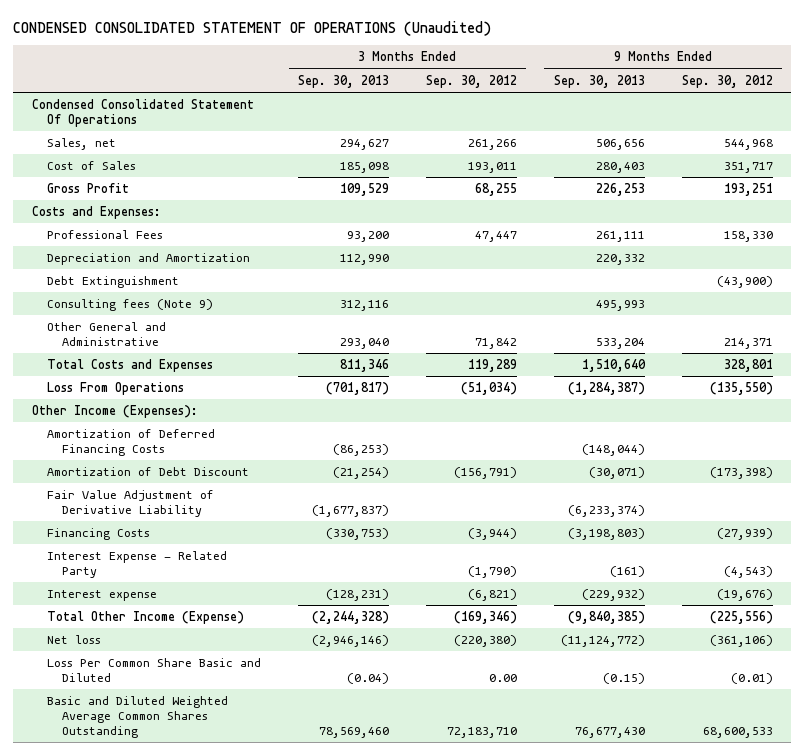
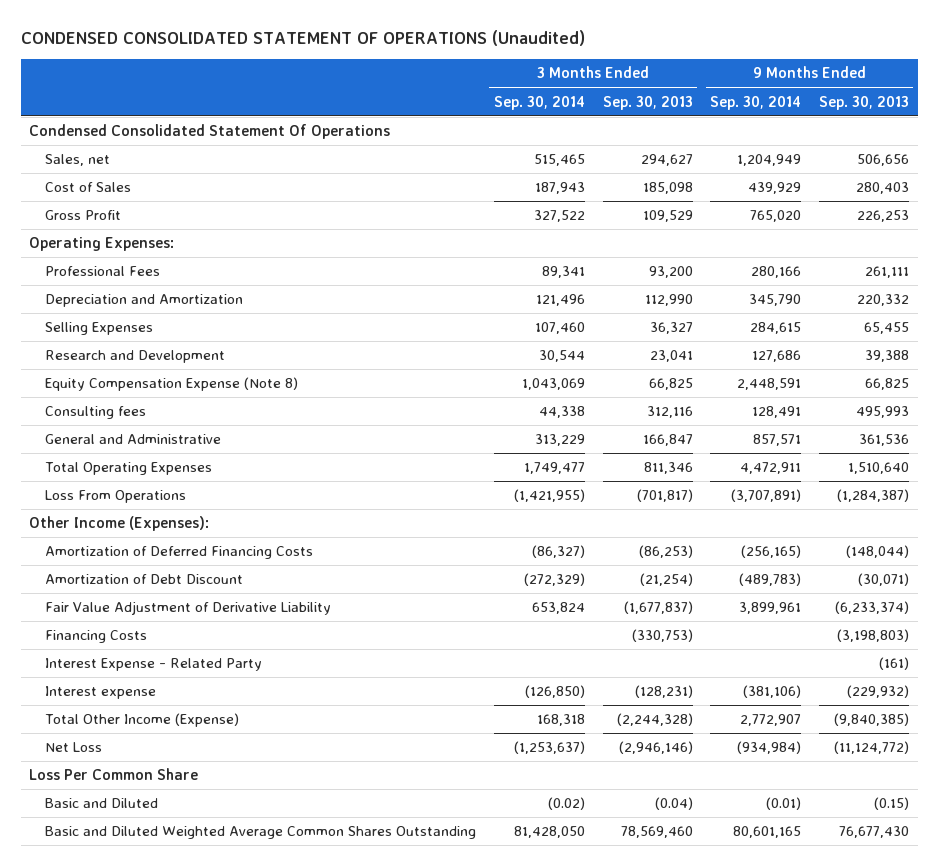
[425,74,517,88] Sep. 30, 2012 -> none
[681,74,773,88] Sep. 30, 2012 -> none
none -> [493,95,585,110] Sep. 30, 2014
none -> [710,95,802,110] Sep. 30, 2014
[31,206,161,220] Costs and Expenses: -> [29,237,175,252] Operating Expenses:
[46,276,179,289] Debt Extinguishment -> none
none -> [45,322,154,336] Selling Expenses
none -> [45,350,226,364] Research and Development
none -> [45,377,299,392] Equity Compensation Expense (Note 8)
[46,299,213,312] Consulting fees (Note 9) -> [45,406,147,420] Consulting fees
[46,322,166,346] Other General and Administrative -> [45,434,222,445] General and Administrative
[339,337,389,349] 293,040 -> [642,434,693,447] 166,847
[595,337,645,349] 533,204 -> [859,434,910,447] 361,536
[46,359,213,373] Total Costs and Expenses -> [45,462,213,476] Total Operating Expenses
[46,635,101,645] Net loss -> [45,742,103,753] Net Loss
none -> [29,768,199,781] Loss Per Common Share
[46,658,261,682] Loss Per Common Share Basic and Diluted -> [45,798,159,809] Basic and Diluted

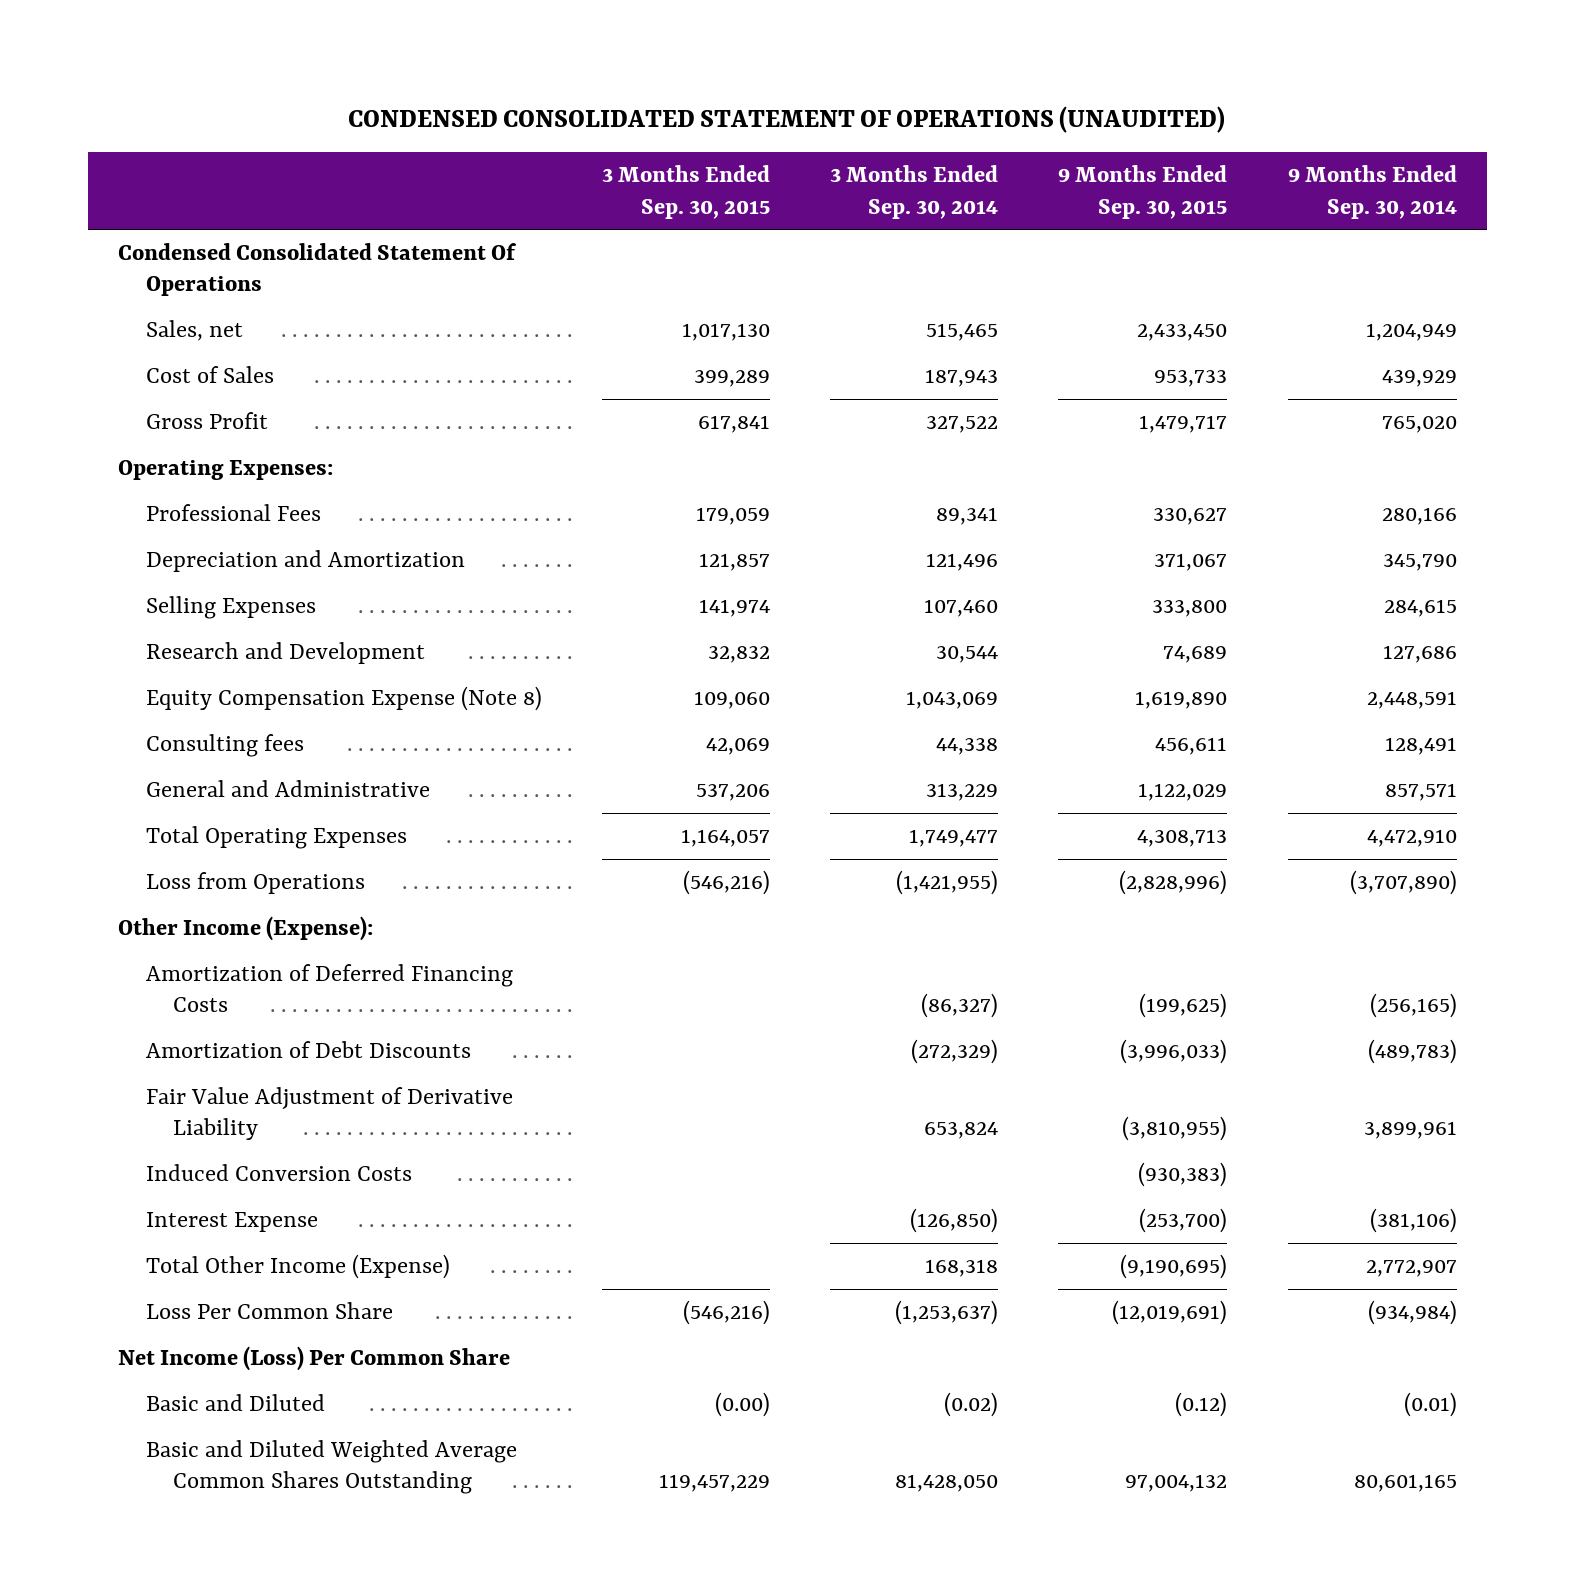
[20,29,585,46] CONDENSED CONSOLIDATED STATEMENT OF OPERATIONS (Unaudited) -> [348,105,1226,133] CONDENSED CONSOLIDATED STATEMENT OF OPERATIONS (UNAUDITED)
[602,95,693,110] Sep. 30, 2013 -> none
[819,95,910,110] Sep. 30, 2013 -> none
none -> [601,165,770,219] 3 Months Ended Sep. 30, 2015
none -> [1058,165,1228,219] 9 Months Ended Sep. 30, 2015
[740,462,802,475] 4,472,911 -> [1366,828,1457,847] 4,472,910
[45,490,187,504] Loss From Operations -> [145,871,365,894] Loss from Operations
[731,489,802,503] (3,707,891) -> [1349,869,1457,895] (3,707,890)
[29,516,210,532] Other Income (Expenses): -> [117,915,373,941] Other Income (Expense):
[45,574,244,585] Amortization of Debt Discount -> [145,1040,471,1058] Amortization of Debt Discounts
[45,630,148,644] Financing Costs -> none
[45,658,263,672] Interest Expense - Related Party -> none
none -> [145,1163,412,1181] Induced Conversion Costs
[45,686,157,700] Interest expense -> [145,1211,318,1232] Interest Expense
[45,742,103,753] Net Loss -> [145,1301,393,1319] Loss Per Common Share
[29,768,199,781] Loss Per Common Share -> [117,1345,510,1371] Net Income (Loss) Per Common Share

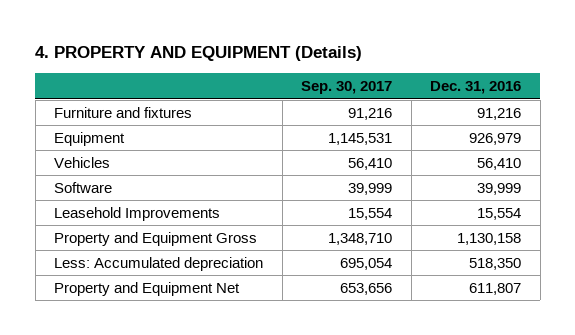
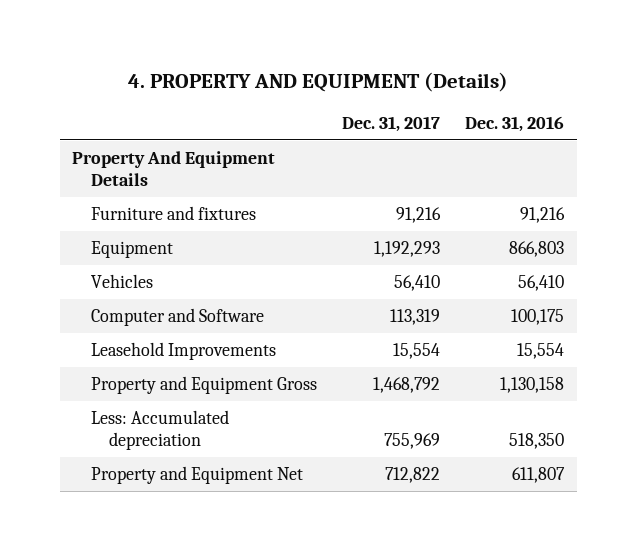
[301,81,393,95] Sep. 30, 2017 -> none
none -> [341,116,440,133] Dec. 31, 2017
none -> [72,151,276,186] Property And Equipment Details
[469,132,522,145] 926,979 -> [509,241,565,258] 866,803
[54,181,113,193] Software -> none
none -> [90,308,264,327] Computer and Software

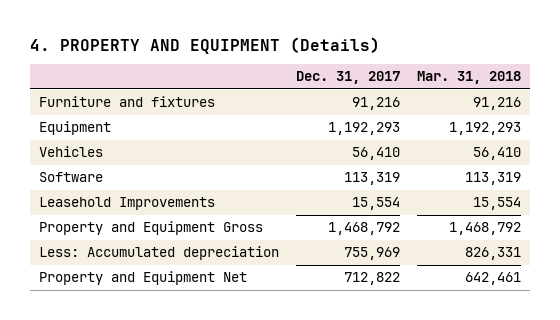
[465,116,565,133] Dec. 31, 2016 -> none
none -> [417,71,522,85] Mar. 31, 2018
[72,151,276,186] Property And Equipment Details -> none
[90,308,264,327] Computer and Software -> [38,172,103,183] Software

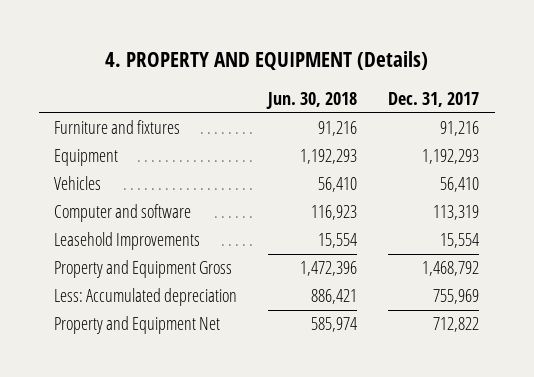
[417,71,522,85] Mar. 31, 2018 -> none
none -> [266,92,358,110] Jun. 30, 2018
[38,172,103,183] Software -> [54,204,192,223] Computer and software

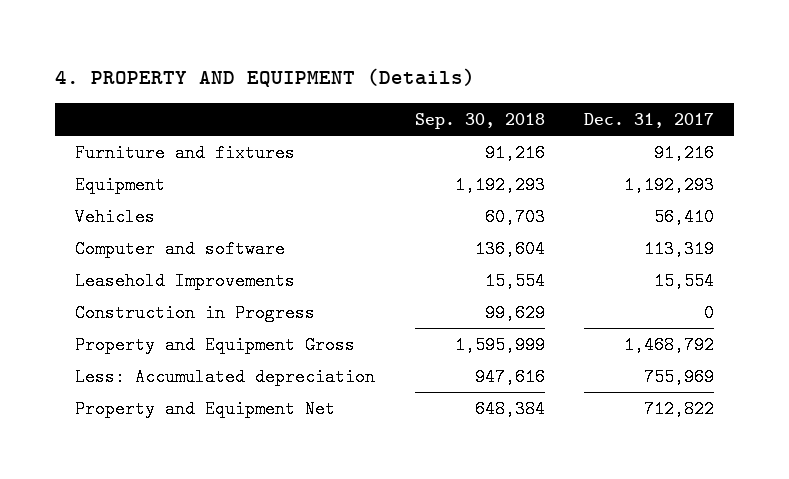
[266,92,358,110] Jun. 30, 2018 -> none
none -> [414,113,545,130] Sep. 30, 2018
none -> [74,303,315,322] Construction in Progress

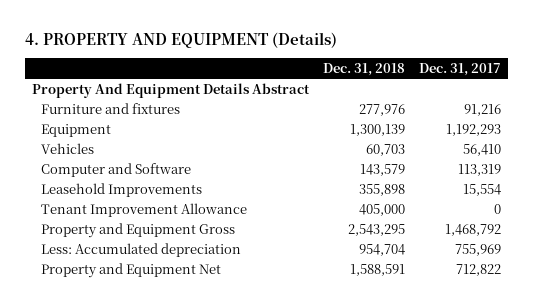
[414,113,545,130] Sep. 30, 2018 -> none
none -> [322,63,405,77] Dec. 31, 2018
none -> [31,82,310,98] Property And Equipment Details Abstract
[74,239,285,258] Computer and software -> [41,162,192,177] Computer and Software
[74,303,315,322] Construction in Progress -> none
none -> [41,202,248,217] Tenant Improvement Allowance

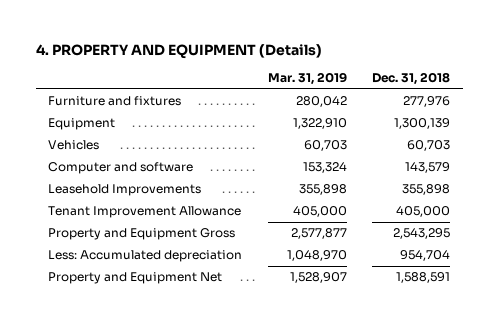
[419,63,502,77] Dec. 31, 2017 -> none
none -> [267,72,347,86] Mar. 31, 2019
[31,82,310,98] Property And Equipment Details Abstract -> none
[41,162,192,177] Computer and Software -> [48,162,194,175] Computer and software

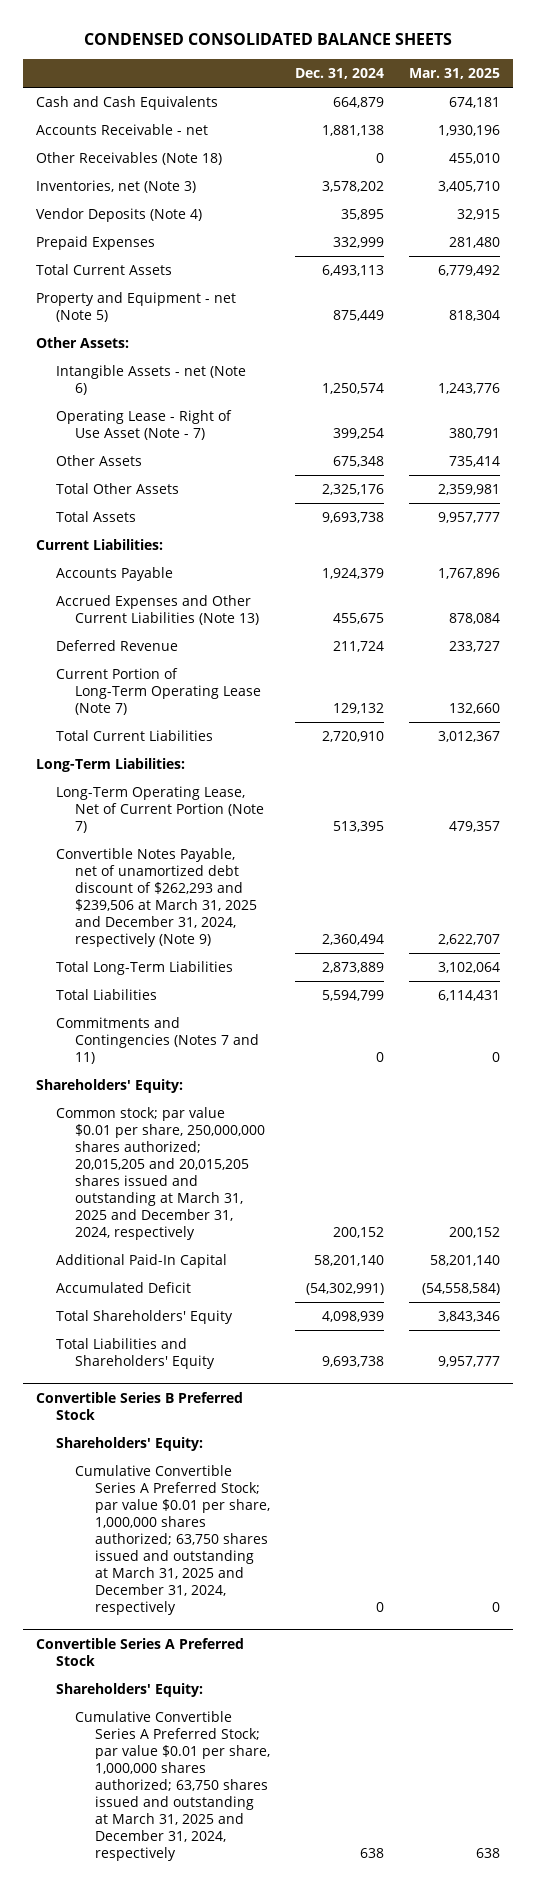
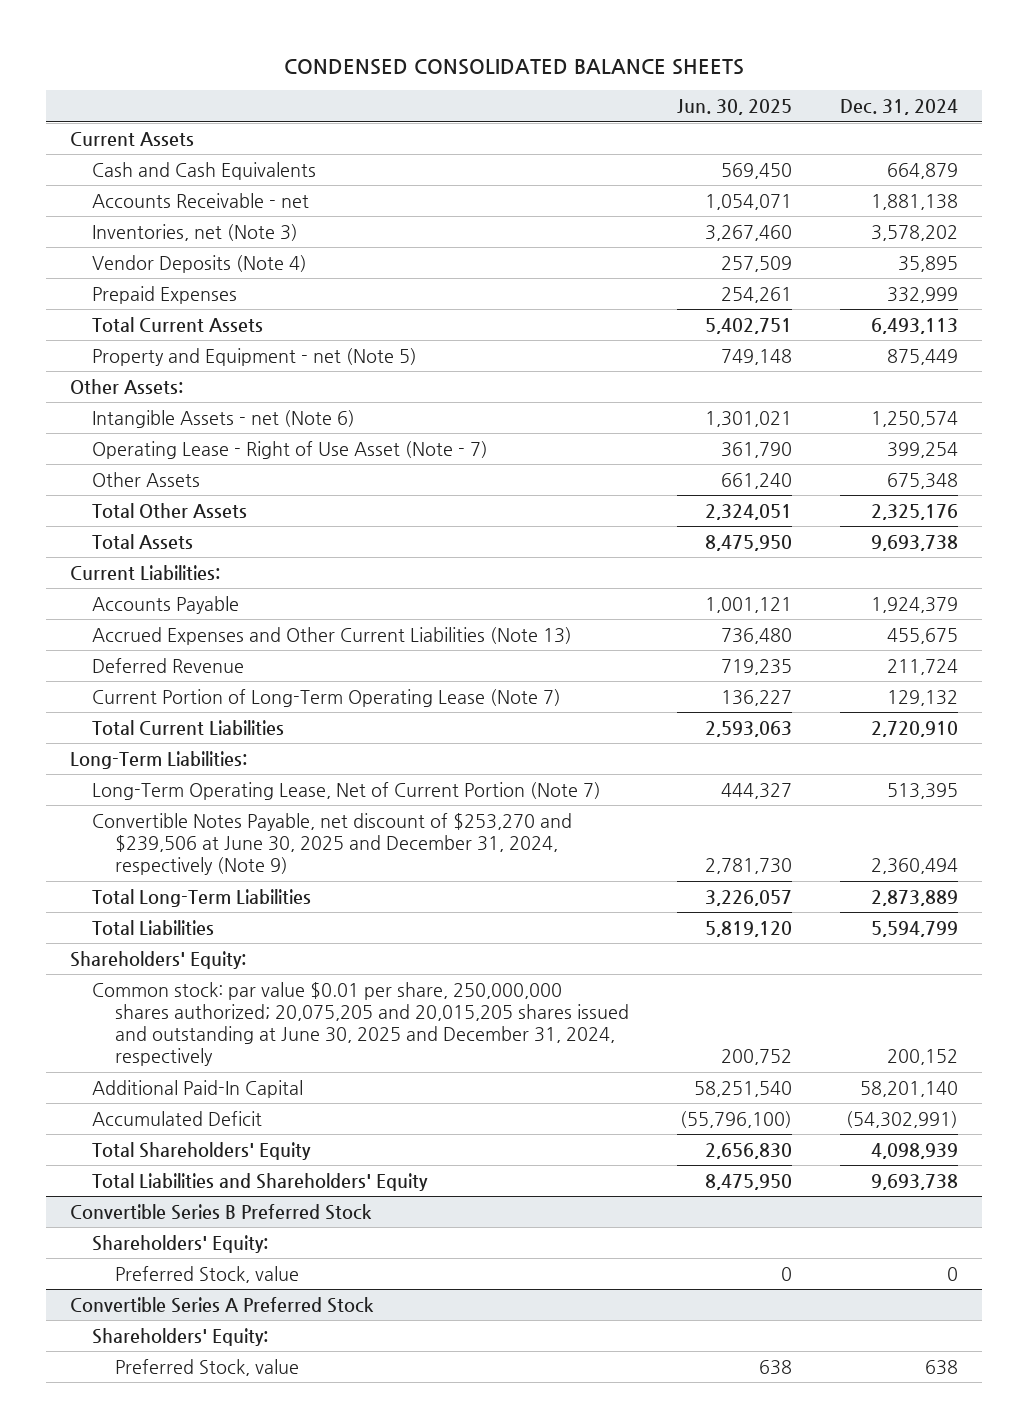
[409,68,501,80] Mar. 31, 2025 -> none
none -> [677,98,793,115] Jun. 30, 2025
none -> [69,131,194,146] Current Assets
[36,152,223,166] Other Receivables (Note 18) -> none
[55,848,258,948] Convertible Notes Payable, net of unamortized debt discount of $262,293 and $239,506 at March 31, 2025 and December 31, 2024, respectively (Note 9) -> [92,812,573,876] Convertible Notes Payable, net discount of $253,270 and $239,506 at June 30, 2025 and December 31, 2024, respectively (Note 9)
[55,1017,260,1065] Commitments and Contingencies (Notes 7 and 11) -> none
[55,1107,266,1241] Common stock; par value $0.01 per share, 250,000,000 shares authorized; 20,015,205 and 20,015,205 shares issued and outstanding at March 31, 2025 and December 31, 2024, respectively -> [92,981,629,1067] Common stock: par value $0.01 per share, 250,000,000 shares authorized; 20,075,205 and 20,015,205 shares issued and outstanding at June 30, 2025 and December 31, 2024, respectively
[75,1465,270,1616] Cumulative Convertible Series A Preferred Stock; par value $0.01 per share, 1,000,000 shares authorized; 63,750 shares issued and outstanding at March 31, 2025 and December 31, 2024, respectively -> [114,1265,299,1283] Preferred Stock, value
[75,1711,270,1862] Cumulative Convertible Series A Preferred Stock; par value $0.01 per share, 1,000,000 shares authorized; 63,750 shares issued and outstanding at March 31, 2025 and December 31, 2024, respectively -> [114,1358,299,1376] Preferred Stock, value

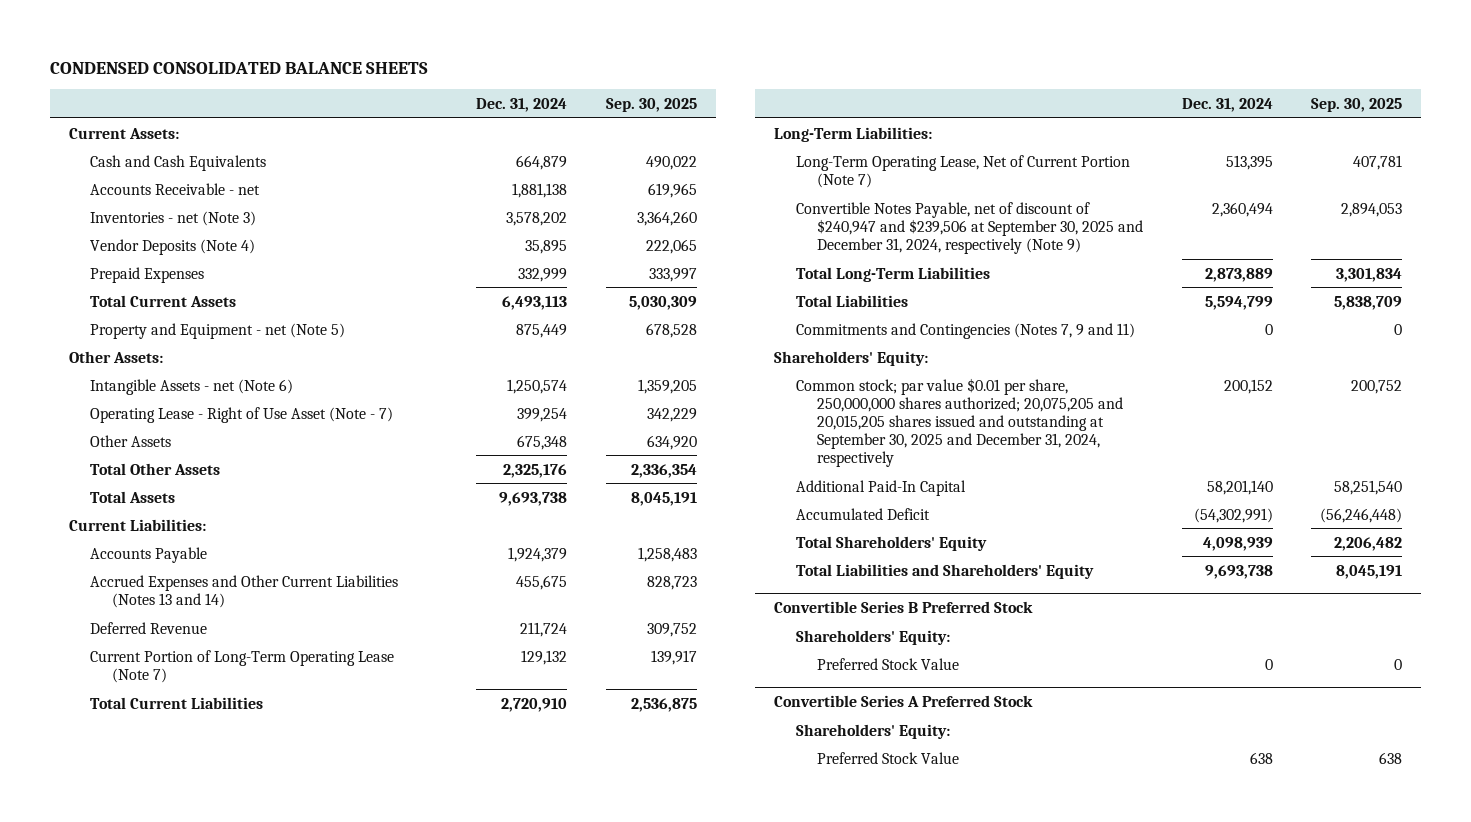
[677,98,793,115] Jun. 30, 2025 -> none
none -> [605,97,697,112] Sep. 30, 2025
[69,131,194,146] Current Assets -> [68,127,179,139] Current Assets:
[92,223,299,241] Inventories, net (Note 3) -> [90,210,257,226] Inventories - net (Note 3)
[92,626,573,645] Accrued Expenses and Other Current Liabilities (Note 13) -> [90,574,399,608] Accrued Expenses and Other Current Liabilities (Notes 13 and 14)
[92,812,573,876] Convertible Notes Payable, net discount of $253,270 and $239,506 at June 30, 2025 and December 31, 2024, respectively (Note 9) -> [795,201,1144,254] Convertible Notes Payable, net of discount of $240,947 and $239,506 at September 30, 2025 and December 31, 2024, respectively (Note 9)
none -> [795,322,1135,339] Commitments and Contingencies (Notes 7, 9 and 11)
[92,981,629,1067] Common stock: par value $0.01 per share, 250,000,000 shares authorized; 20,075,205 and 20,015,205 shares issued and outstanding at June 30, 2025 and December 31, 2024, respectively -> [795,377,1124,468] Common stock; par value $0.01 per share, 250,000,000 shares authorized; 20,075,205 and 20,015,205 shares issued and outstanding at September 30, 2025 and December 31, 2024, respectively
[114,1265,299,1283] Preferred Stock, value -> [817,657,960,670] Preferred Stock Value
[114,1358,299,1376] Preferred Stock, value -> [817,751,960,764] Preferred Stock Value

